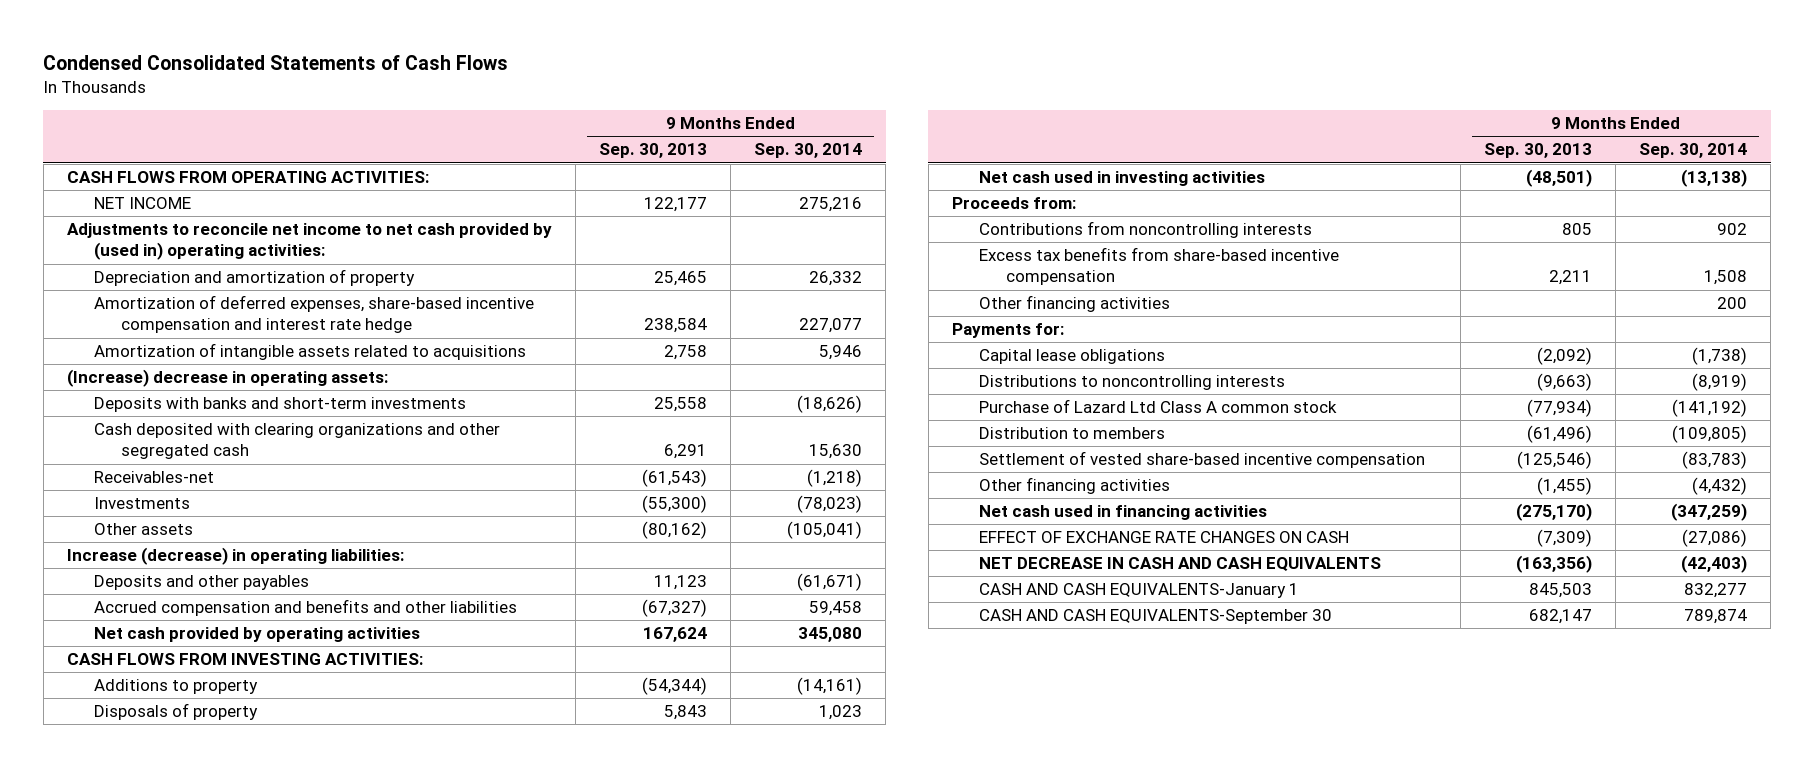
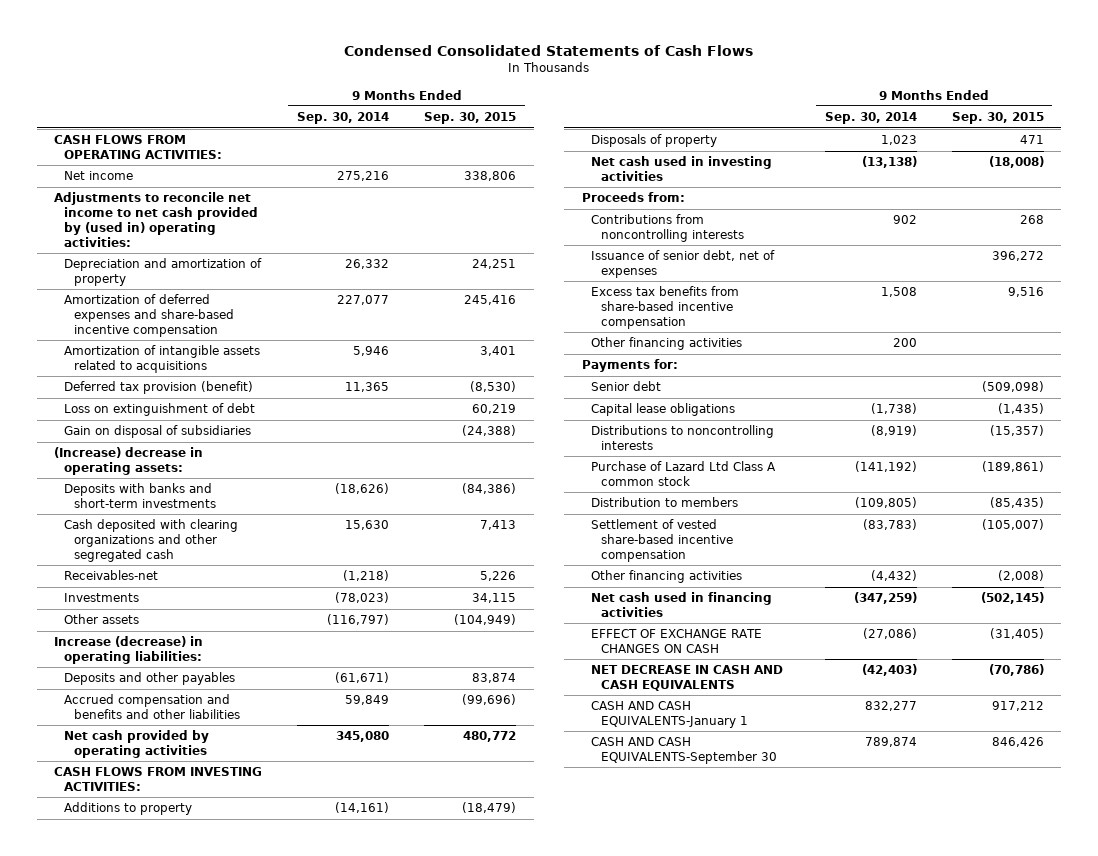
[598,143,707,159] Sep. 30, 2013 -> none
none -> [424,112,517,125] Sep. 30, 2015
[93,197,191,210] NET INCOME -> [64,171,134,181] Net income
[93,295,534,334] Amortization of deferred expenses, share-based incentive compensation and interest rate hedge -> [64,294,234,337] Amortization of deferred expenses and share-based incentive compensation
none -> [64,381,254,395] Deferred tax provision (benefit)
none -> [64,403,256,417] Loss on extinguishment of debt
none -> [64,425,252,439] Gain on disposal of subsidiaries
[787,521,863,540] (105,041) -> [327,614,390,626] (116,797)
[809,601,863,617] 59,458 -> [345,695,390,706] 59,849
none -> [591,250,776,279] Issuance of senior debt, net of expenses
none -> [591,381,662,392] Senior debt

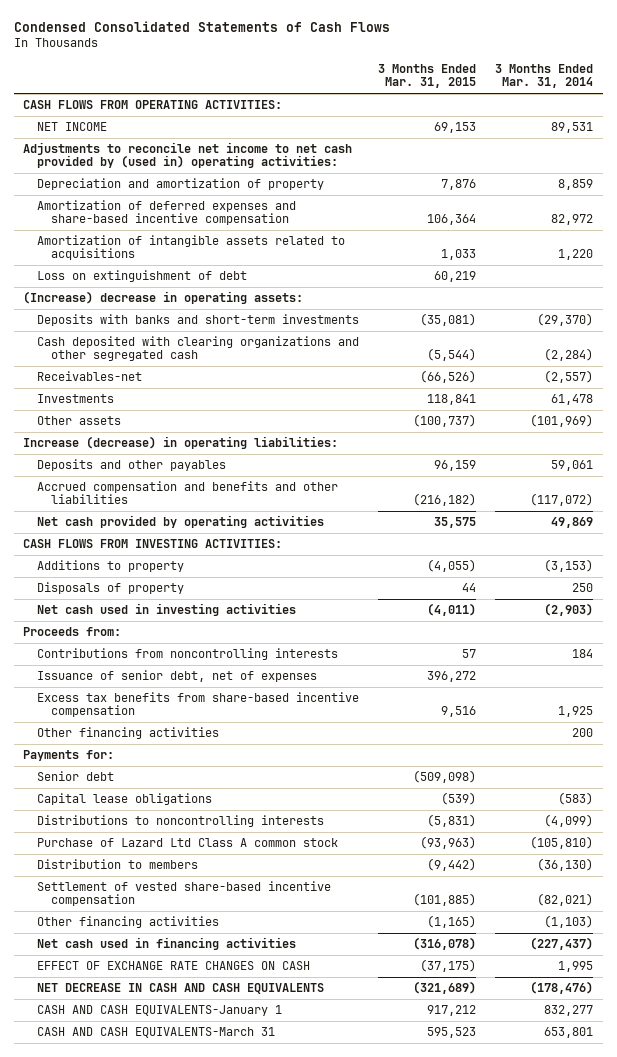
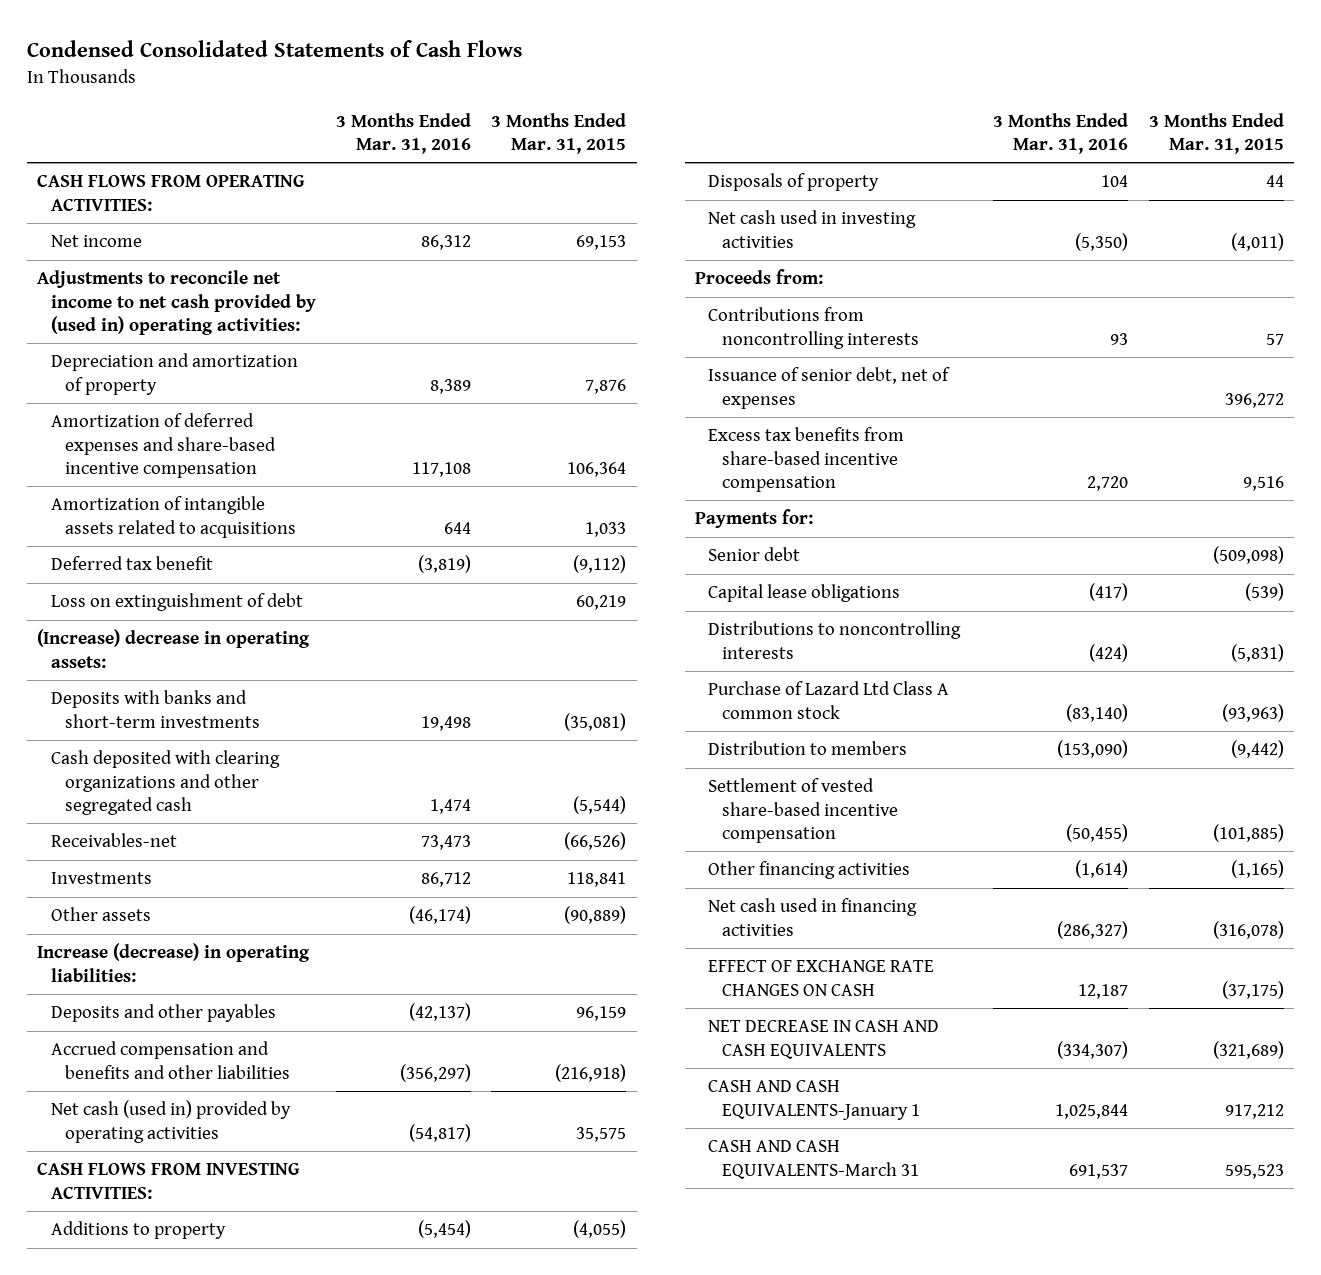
[495,64,594,89] 3 Months Ended Mar. 31, 2014 -> none
none -> [336,112,472,154] 3 Months Ended Mar. 31, 2016
[37,121,108,131] NET INCOME -> [50,235,142,248] Net income
none -> [50,556,213,571] Deferred tax benefit
[413,413,477,427] (100,737) -> [564,906,627,925] (90,889)
[413,493,477,507] (216,182) -> [555,1063,627,1082] (216,918)
[37,514,325,528] Net cash provided by operating activities -> [50,1100,291,1143] Net cash (used in) provided by operating activities
[37,726,220,739] Other financing activities -> none

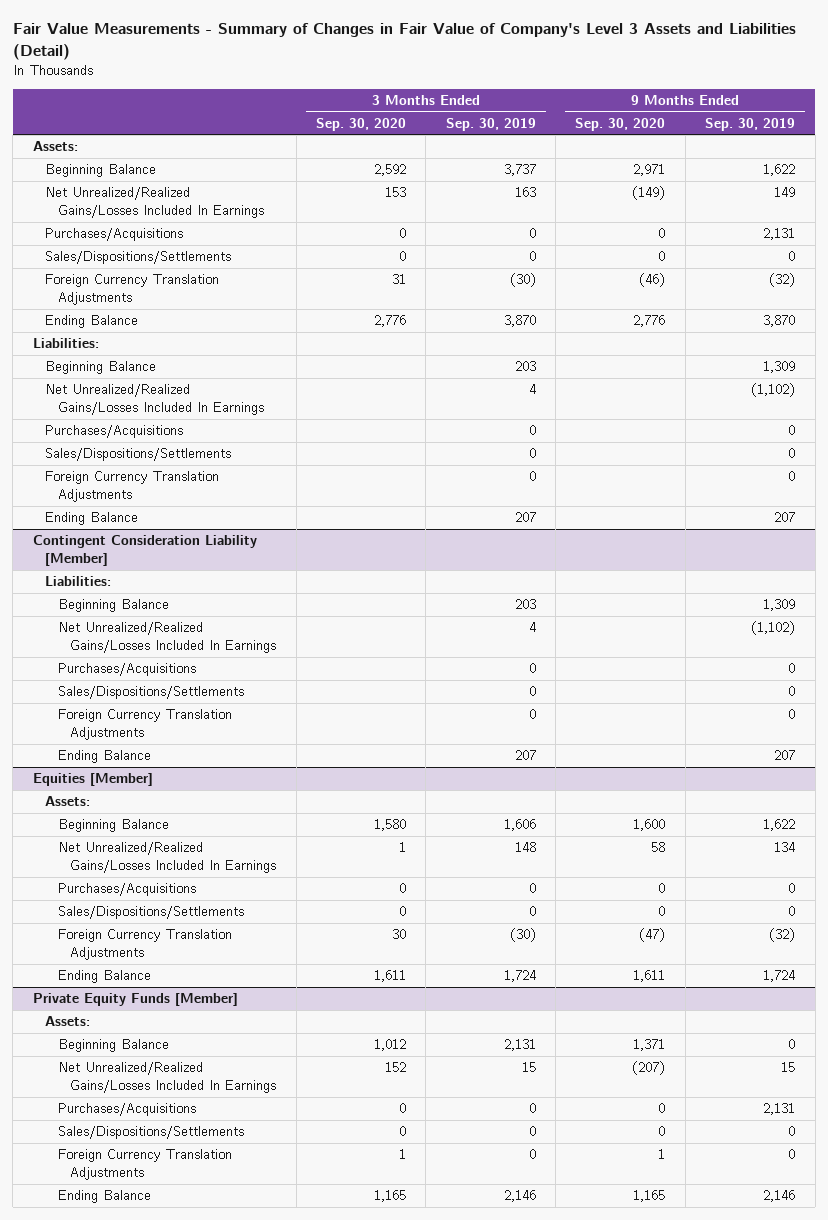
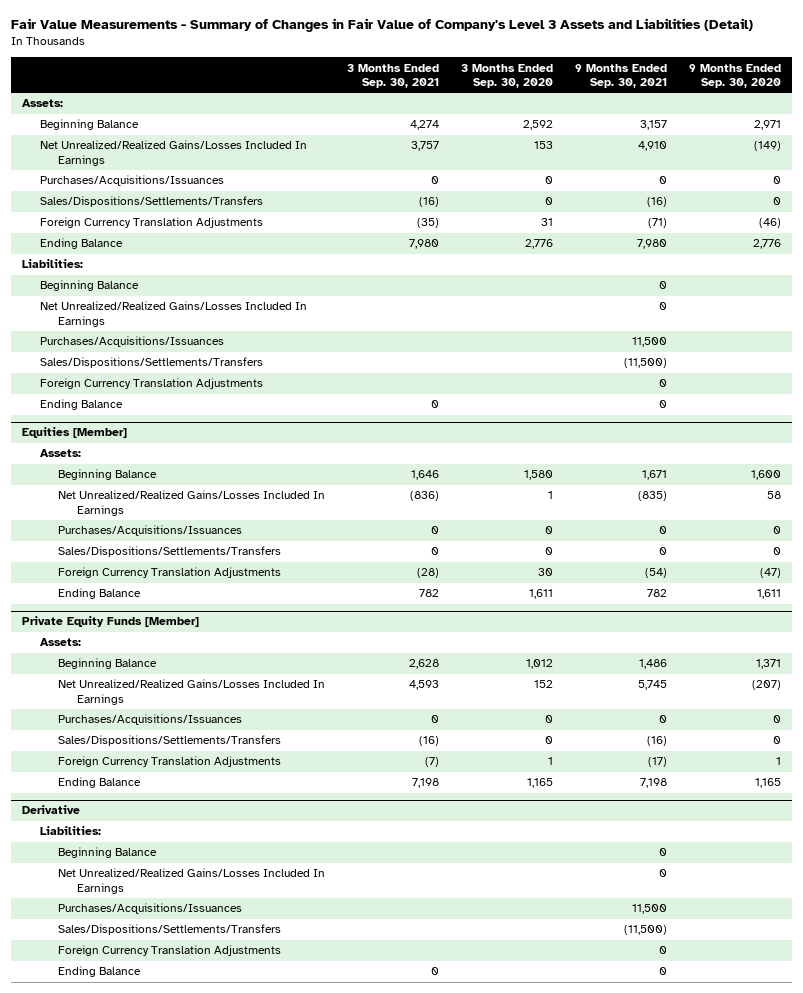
[445,117,536,131] Sep. 30, 2019 -> none
[705,117,796,131] Sep. 30, 2019 -> none
none -> [347,63,440,88] 3 Months Ended Sep. 30, 2021
none -> [575,63,668,88] 9 Months Ended Sep. 30, 2021
[45,228,184,242] Purchases/Acquisitions -> [40,175,225,187] Purchases/Acquisitions/Issuances
[45,251,232,265] Sales/Dispositions/Settlements -> [40,196,264,208] Sales/Dispositions/Settlements/Transfers
[45,471,220,502] Foreign Currency Translation Adjustments -> none
[45,512,139,526] Ending Balance -> none
[32,535,257,566] Contingent Consideration Liability [Member] -> none
[45,576,112,587] Liabilities: -> none
[57,599,169,613] Beginning Balance -> none
[57,622,277,653] Net Unrealized/Realized Gains/Losses Included In Earnings -> none
[57,663,196,677] Purchases/Acquisitions -> none
[57,686,244,700] Sales/Dispositions/Settlements -> none
[45,425,184,439] Purchases/Acquisitions -> [40,336,225,348] Purchases/Acquisitions/Issuances
[45,448,232,462] Sales/Dispositions/Settlements -> [40,357,264,369] Sales/Dispositions/Settlements/Transfers
[57,883,196,897] Purchases/Acquisitions -> [58,525,243,537] Purchases/Acquisitions/Issuances
[57,906,244,920] Sales/Dispositions/Settlements -> [58,546,282,558] Sales/Dispositions/Settlements/Transfers
[57,1103,196,1117] Purchases/Acquisitions -> [58,714,243,726] Purchases/Acquisitions/Issuances
[57,1126,244,1140] Sales/Dispositions/Settlements -> [58,735,282,747] Sales/Dispositions/Settlements/Transfers
none -> [21,805,80,815] Derivative
none -> [40,826,102,836] Liabilities:
none -> [58,847,158,859] Beginning Balance
none -> [58,868,326,894] Net Unrealized/Realized Gains/Losses Included In Earnings
none -> [58,903,243,915] Purchases/Acquisitions/Issuances
none -> [58,924,282,936] Sales/Dispositions/Settlements/Transfers
none -> [58,945,282,957] Foreign Currency Translation Adjustments
none -> [58,966,142,978] Ending Balance

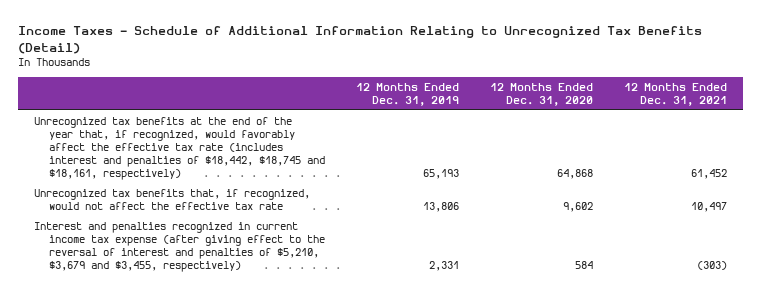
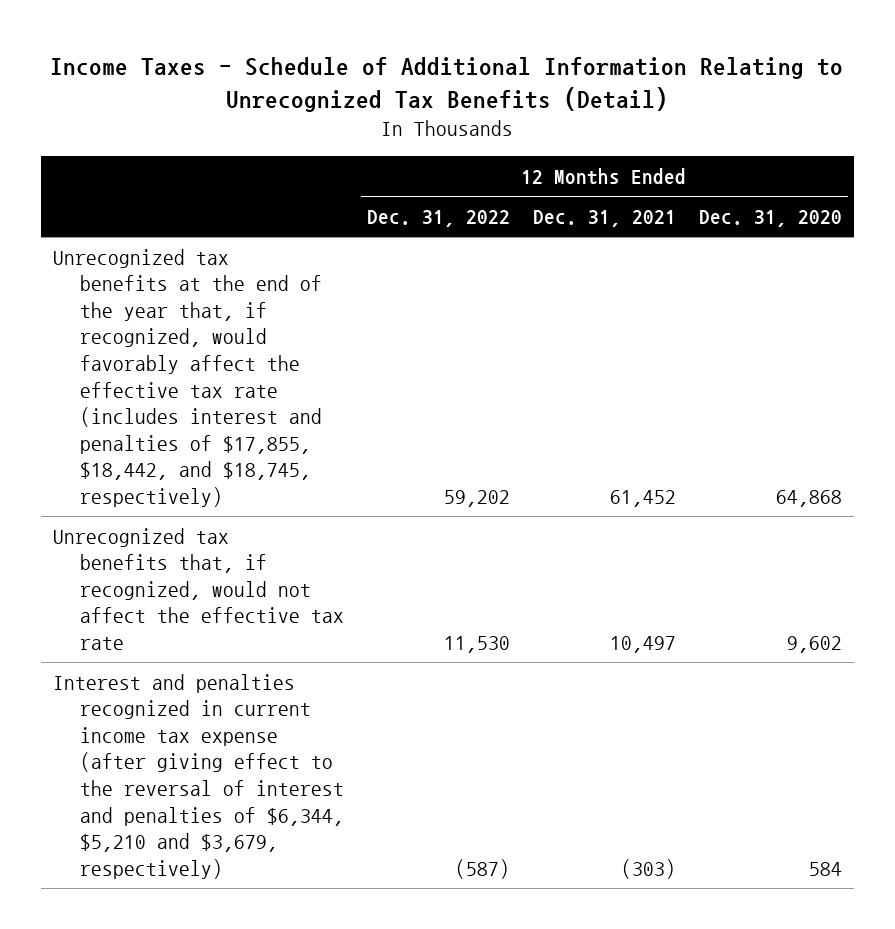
[356,82,460,106] 12 Months Ended Dec. 31, 2019 -> none
none -> [366,209,510,227] Dec. 31, 2022
[33,117,326,181] Unrecognized tax benefits at the end of the year that, if recognized, would favorably affect the effective tax rate (includes interest and penalties of $18,442, $18,745 and $18,161, respectively) -> [52,248,322,507] Unrecognized tax benefits at the end of the year that, if recognized, would favorably affect the effective tax rate (includes interest and penalties of $17,855, $18,442, and $18,745, respectively)
[33,222,326,273] Interest and penalties recognized in current income tax expense (after giving effect to the reversal of interest and penalties of $5,210, $3,679 and $3,455, respectively) -> [52,673,344,879] Interest and penalties recognized in current income tax expense (after giving effect to the reversal of interest and penalties of $6,344, $5,210 and $3,679, respectively)

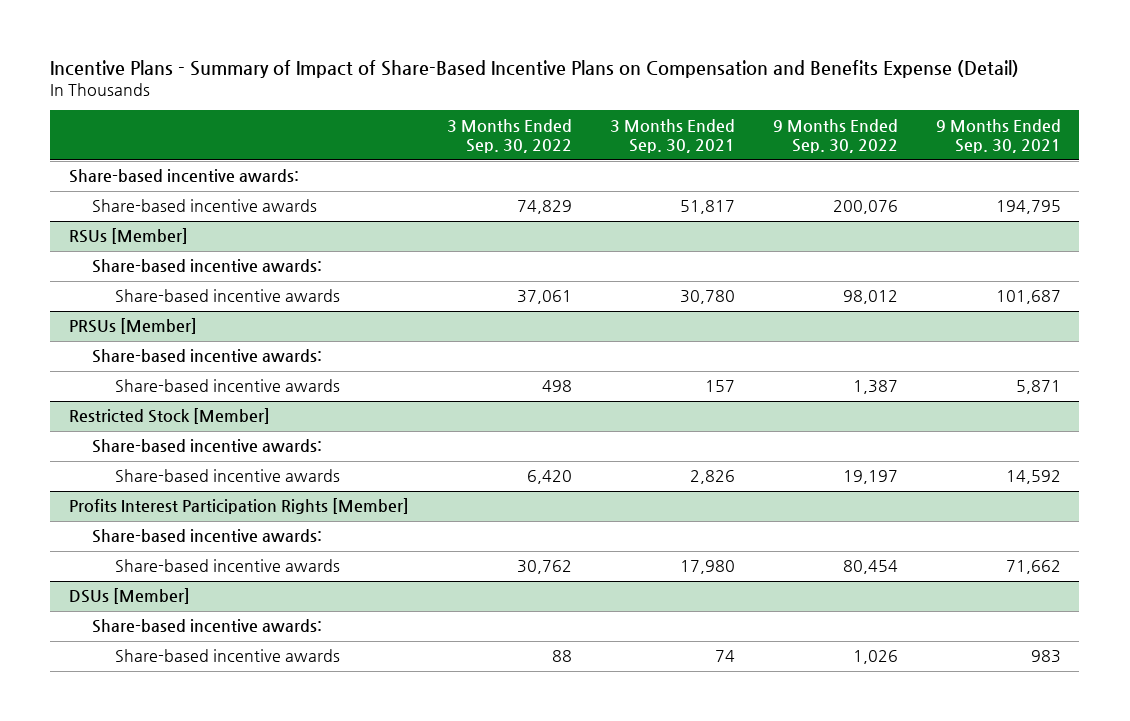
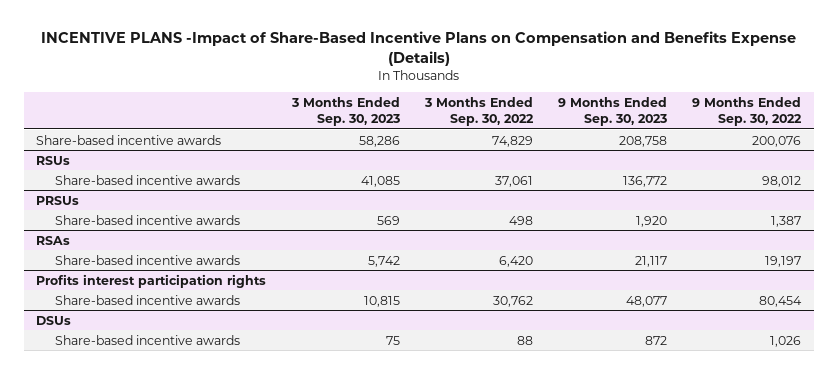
[50,60,1020,79] Incentive Plans - Summary of Impact of Share-Based Incentive Plans on Compensation and Benefits Expense (Detail) -> [40,31,796,66] INCENTIVE PLANS -Impact of Share-Based Incentive Plans on Compensation and Benefits Expense (Details)
[609,118,735,154] 3 Months Ended Sep. 30, 2021 -> none
[935,118,1061,154] 9 Months Ended Sep. 30, 2021 -> none
none -> [290,96,400,126] 3 Months Ended Sep. 30, 2023
none -> [558,96,668,126] 9 Months Ended Sep. 30, 2023
[69,169,300,184] Share-based incentive awards: -> none
[92,259,323,274] Share-based incentive awards: -> none
[69,228,189,245] RSUs [Member] -> [36,155,71,165] RSUs
[92,349,323,364] Share-based incentive awards: -> none
[69,318,198,335] PRSUs [Member] -> [36,195,80,205] PRSUs
[92,439,323,454] Share-based incentive awards: -> none
[69,408,271,425] Restricted Stock [Member] -> [36,235,71,245] RSAs
[92,529,323,544] Share-based incentive awards: -> none
[69,498,410,515] Profits Interest Participation Rights [Member] -> [36,273,267,288] Profits interest participation rights
[92,619,323,634] Share-based incentive awards: -> none
[69,588,191,605] DSUs [Member] -> [36,315,72,325] DSUs

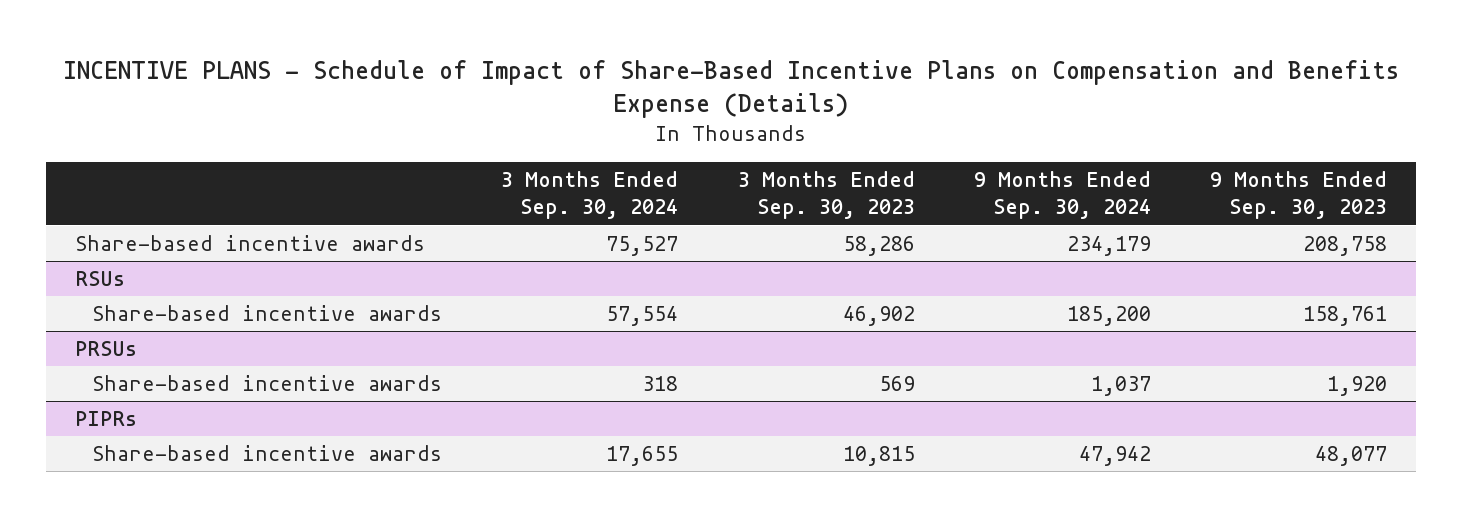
[40,31,796,66] INCENTIVE PLANS -Impact of Share-Based Incentive Plans on Compensation and Benefits Expense (Details) -> [62,59,1399,118] INCENTIVE PLANS - Schedule of Impact of Share-Based Incentive Plans on Compensation and Benefits Expense (Details)
[423,96,534,126] 3 Months Ended Sep. 30, 2022 -> none
[692,96,803,126] 9 Months Ended Sep. 30, 2022 -> none
none -> [501,170,679,220] 3 Months Ended Sep. 30, 2024
none -> [973,170,1151,220] 9 Months Ended Sep. 30, 2024
[360,175,400,187] 41,085 -> [842,306,915,327] 46,902
[623,175,668,187] 136,772 -> [1302,306,1387,327] 158,761
[36,235,71,245] RSAs -> none
[55,254,241,265] Share-based incentive awards -> none
[36,273,267,288] Profits interest participation rights -> [75,411,138,427] PIPRs
[36,315,72,325] DSUs -> none
[55,334,241,345] Share-based incentive awards -> none

